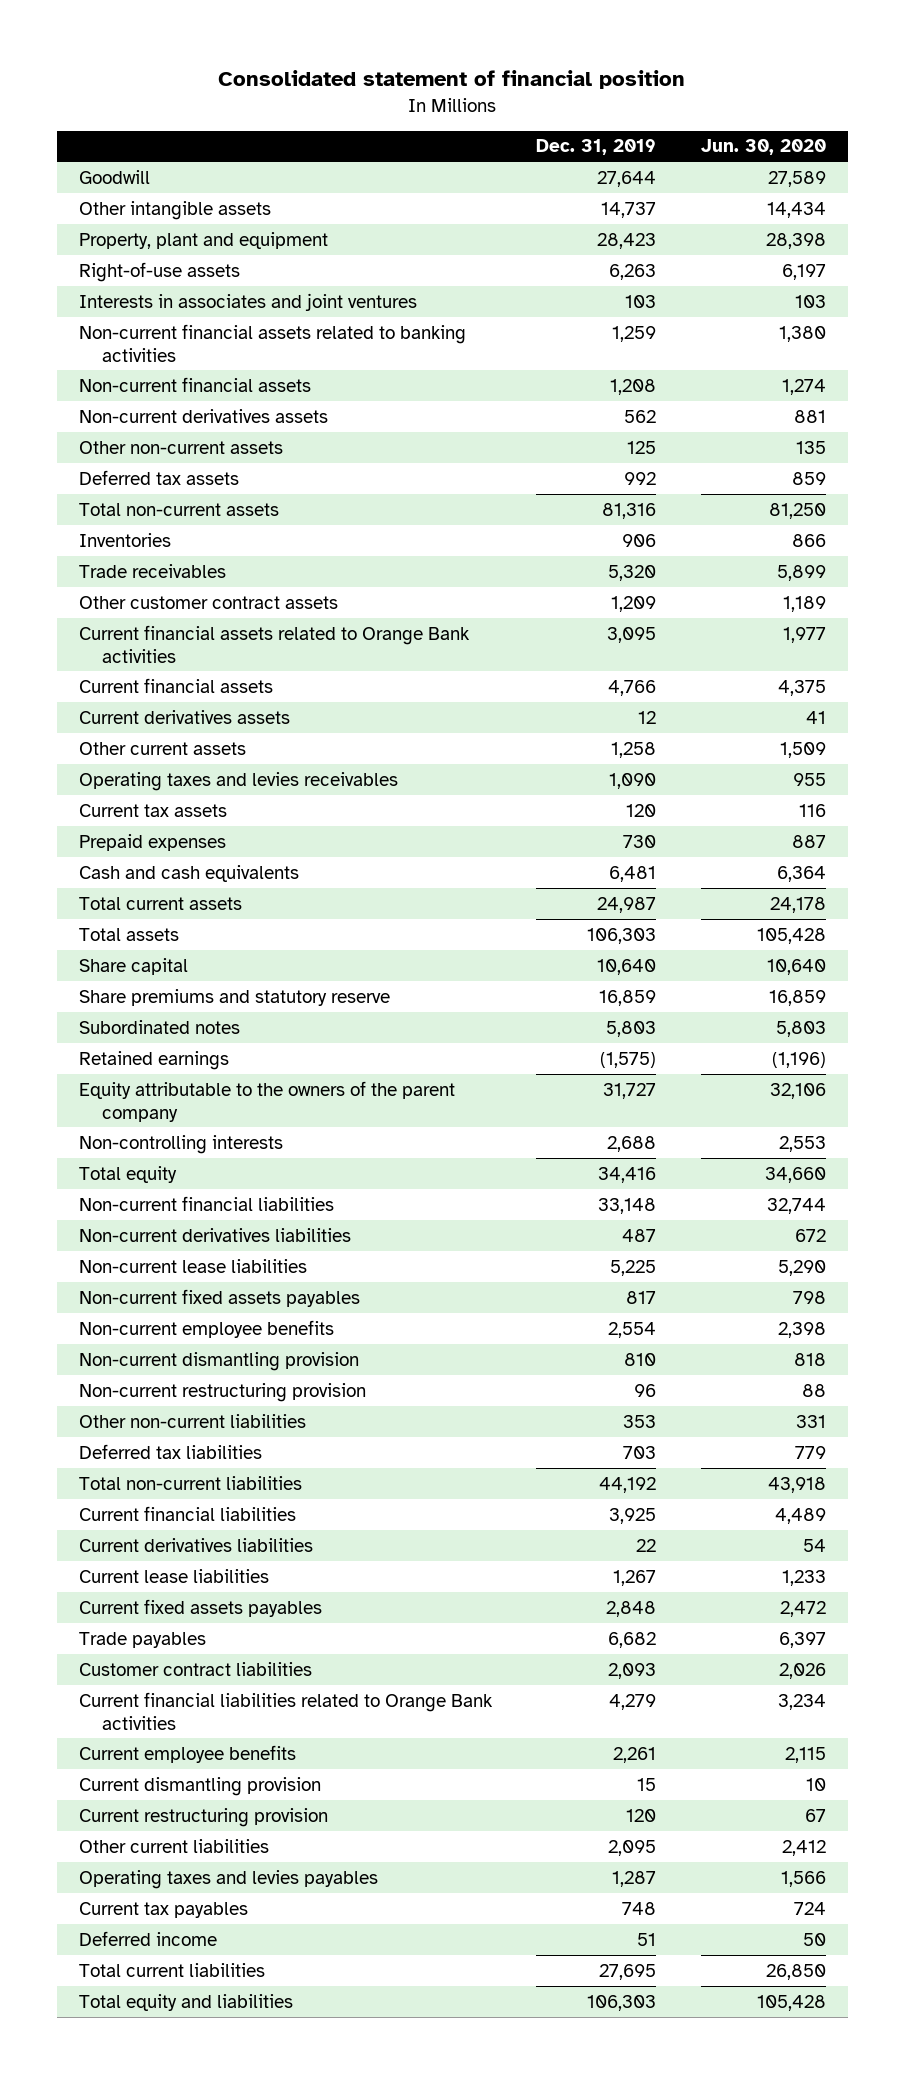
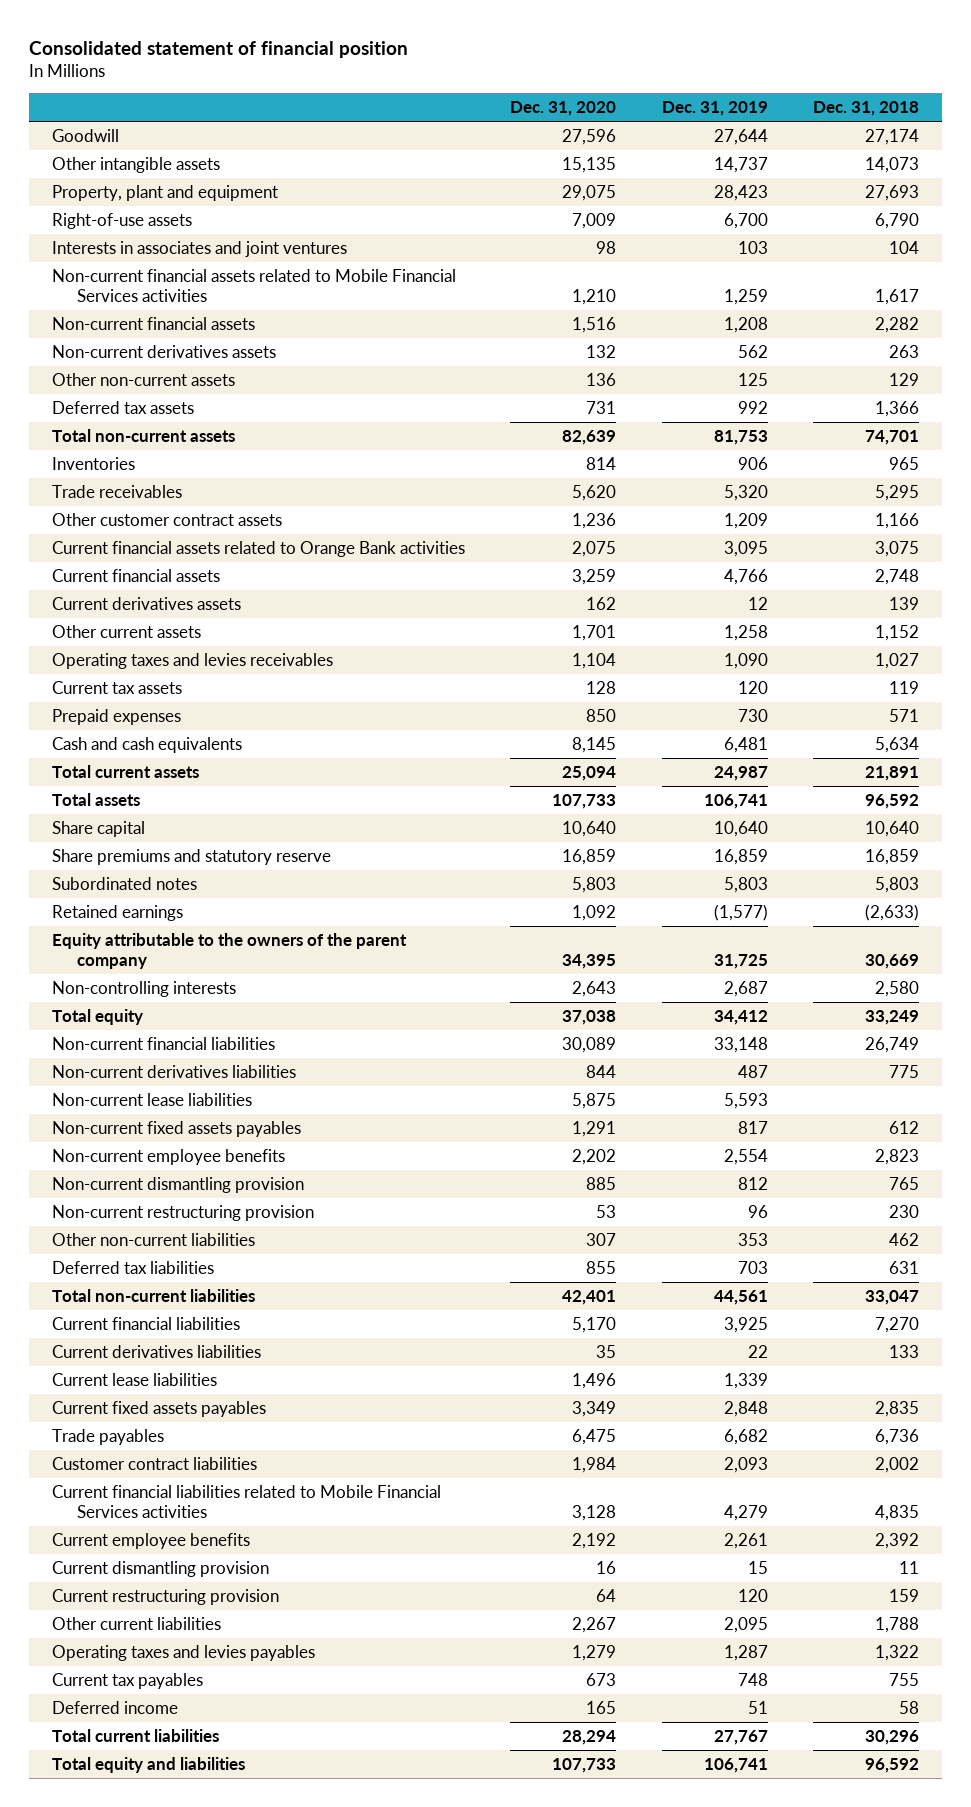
[700,139,826,156] Jun. 30, 2020 -> none
none -> [510,101,617,117] Dec. 31, 2020
none -> [813,101,920,117] Dec. 31, 2018
[609,263,657,280] 6,263 -> [723,212,768,229] 6,700
[79,323,467,362] Non-current financial assets related to banking activities -> [51,268,456,303] Non-current financial assets related to Mobile Financial Services activities
[602,502,657,519] 81,316 -> [713,429,768,445] 81,753
[587,927,657,944] 106,303 -> [703,793,768,809] 106,741
[600,1051,657,1068] (1,575) -> [713,903,768,921] (1,577)
[603,1082,657,1099] 31,727 -> [713,954,768,970] 31,725
[607,1135,657,1152] 2,688 -> [723,980,768,997] 2,687
[598,1166,657,1183] 34,416 -> [713,1009,768,1025] 34,412
[610,1259,657,1276] 5,225 -> [723,1092,768,1109] 5,593
[624,1352,657,1366] 810 -> [737,1176,768,1190] 812
[599,1476,657,1493] 44,192 -> [713,1289,768,1305] 44,561
[613,1569,657,1586] 1,267 -> [723,1372,768,1389] 1,339
[79,1691,494,1730] Current financial liabilities related to Orange Bank activities -> [51,1484,441,1519] Current financial liabilities related to Mobile Financial Services activities
[599,1963,657,1980] 27,695 -> [713,1729,768,1745] 27,767
[587,1994,657,2011] 106,303 -> [703,1757,768,1773] 106,741

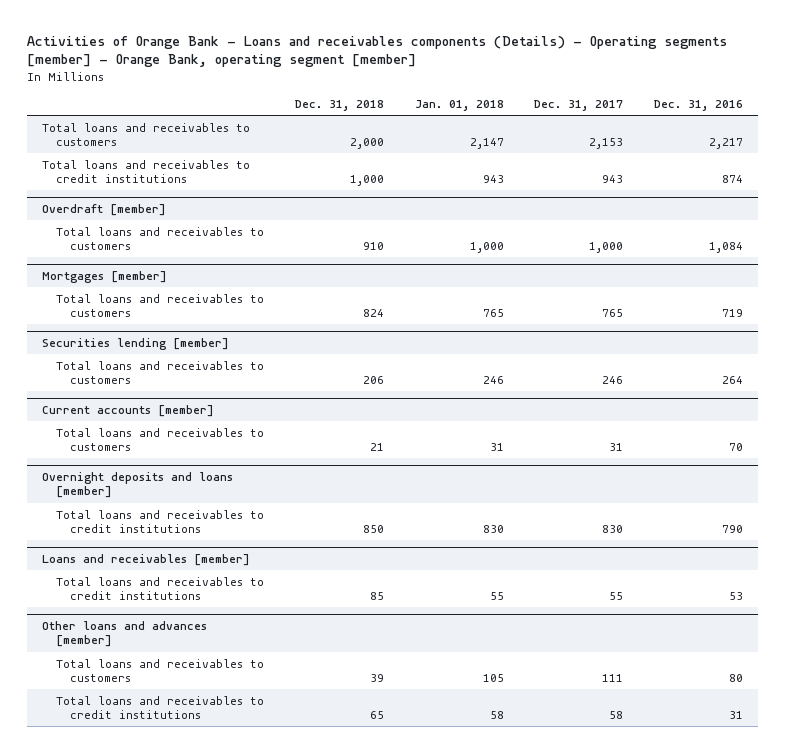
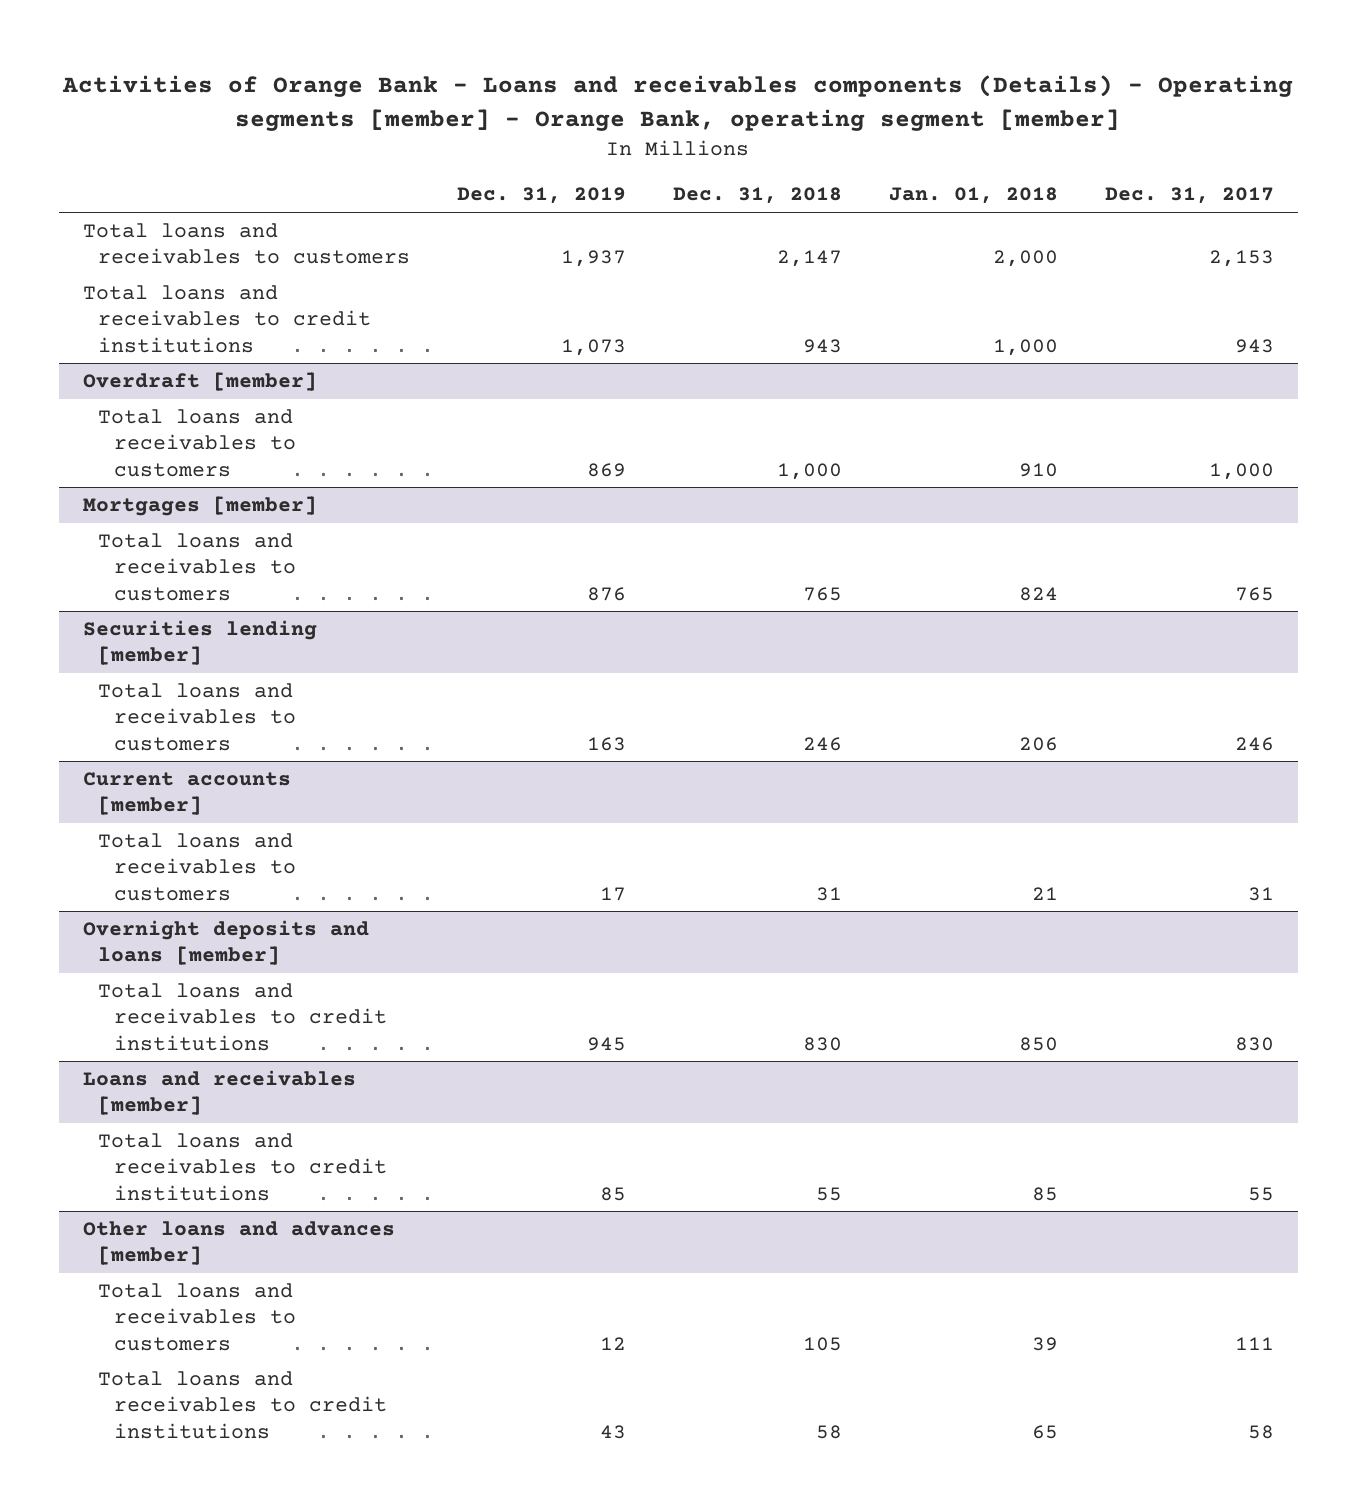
[654,100,744,112] Dec. 31, 2016 -> none
none -> [457,187,627,205] Dec. 31, 2019
[349,138,384,150] 2,000 -> [777,250,843,268] 2,147
[469,138,504,150] 2,147 -> [993,250,1059,268] 2,000
[349,175,384,187] 1,000 -> [803,338,843,353] 943
[482,175,504,184] 943 -> [993,338,1059,356] 1,000
[362,242,384,251] 910 -> [777,462,843,480] 1,000
[469,242,504,254] 1,000 -> [1019,462,1059,477] 910
[362,309,384,318] 824 -> [803,586,843,601] 765
[482,309,504,318] 765 -> [1019,586,1059,601] 824
[362,376,384,385] 206 -> [803,736,843,751] 246
[482,376,504,385] 246 -> [1019,736,1059,751] 206
[369,443,384,452] 21 -> [816,886,843,901] 31
[489,443,504,452] 31 -> [1032,886,1059,900] 21
[362,525,384,534] 850 -> [803,1036,843,1051] 830
[482,525,504,534] 830 -> [1019,1036,1059,1051] 850
[369,592,384,601] 85 -> [816,1186,843,1201] 55
[489,592,504,601] 55 -> [1032,1186,1059,1201] 85
[369,674,384,683] 39 -> [803,1336,843,1351] 105
[482,674,504,683] 105 -> [1032,1336,1059,1351] 39
[369,711,384,720] 65 -> [816,1424,843,1439] 58
[489,711,504,720] 58 -> [1032,1424,1059,1439] 65

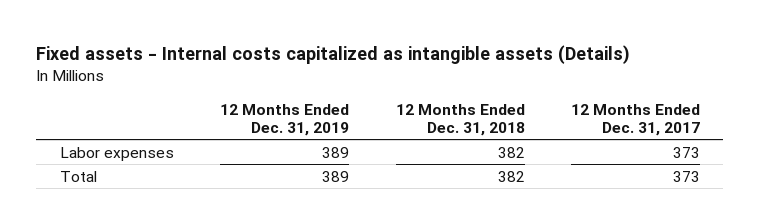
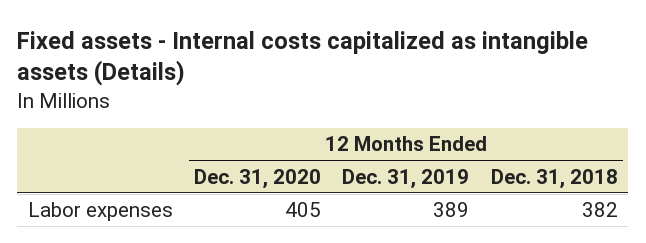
[571,103,701,136] 12 Months Ended Dec. 31, 2017 -> none
none -> [194,168,322,189] Dec. 31, 2020
[59,170,97,182] Total -> none

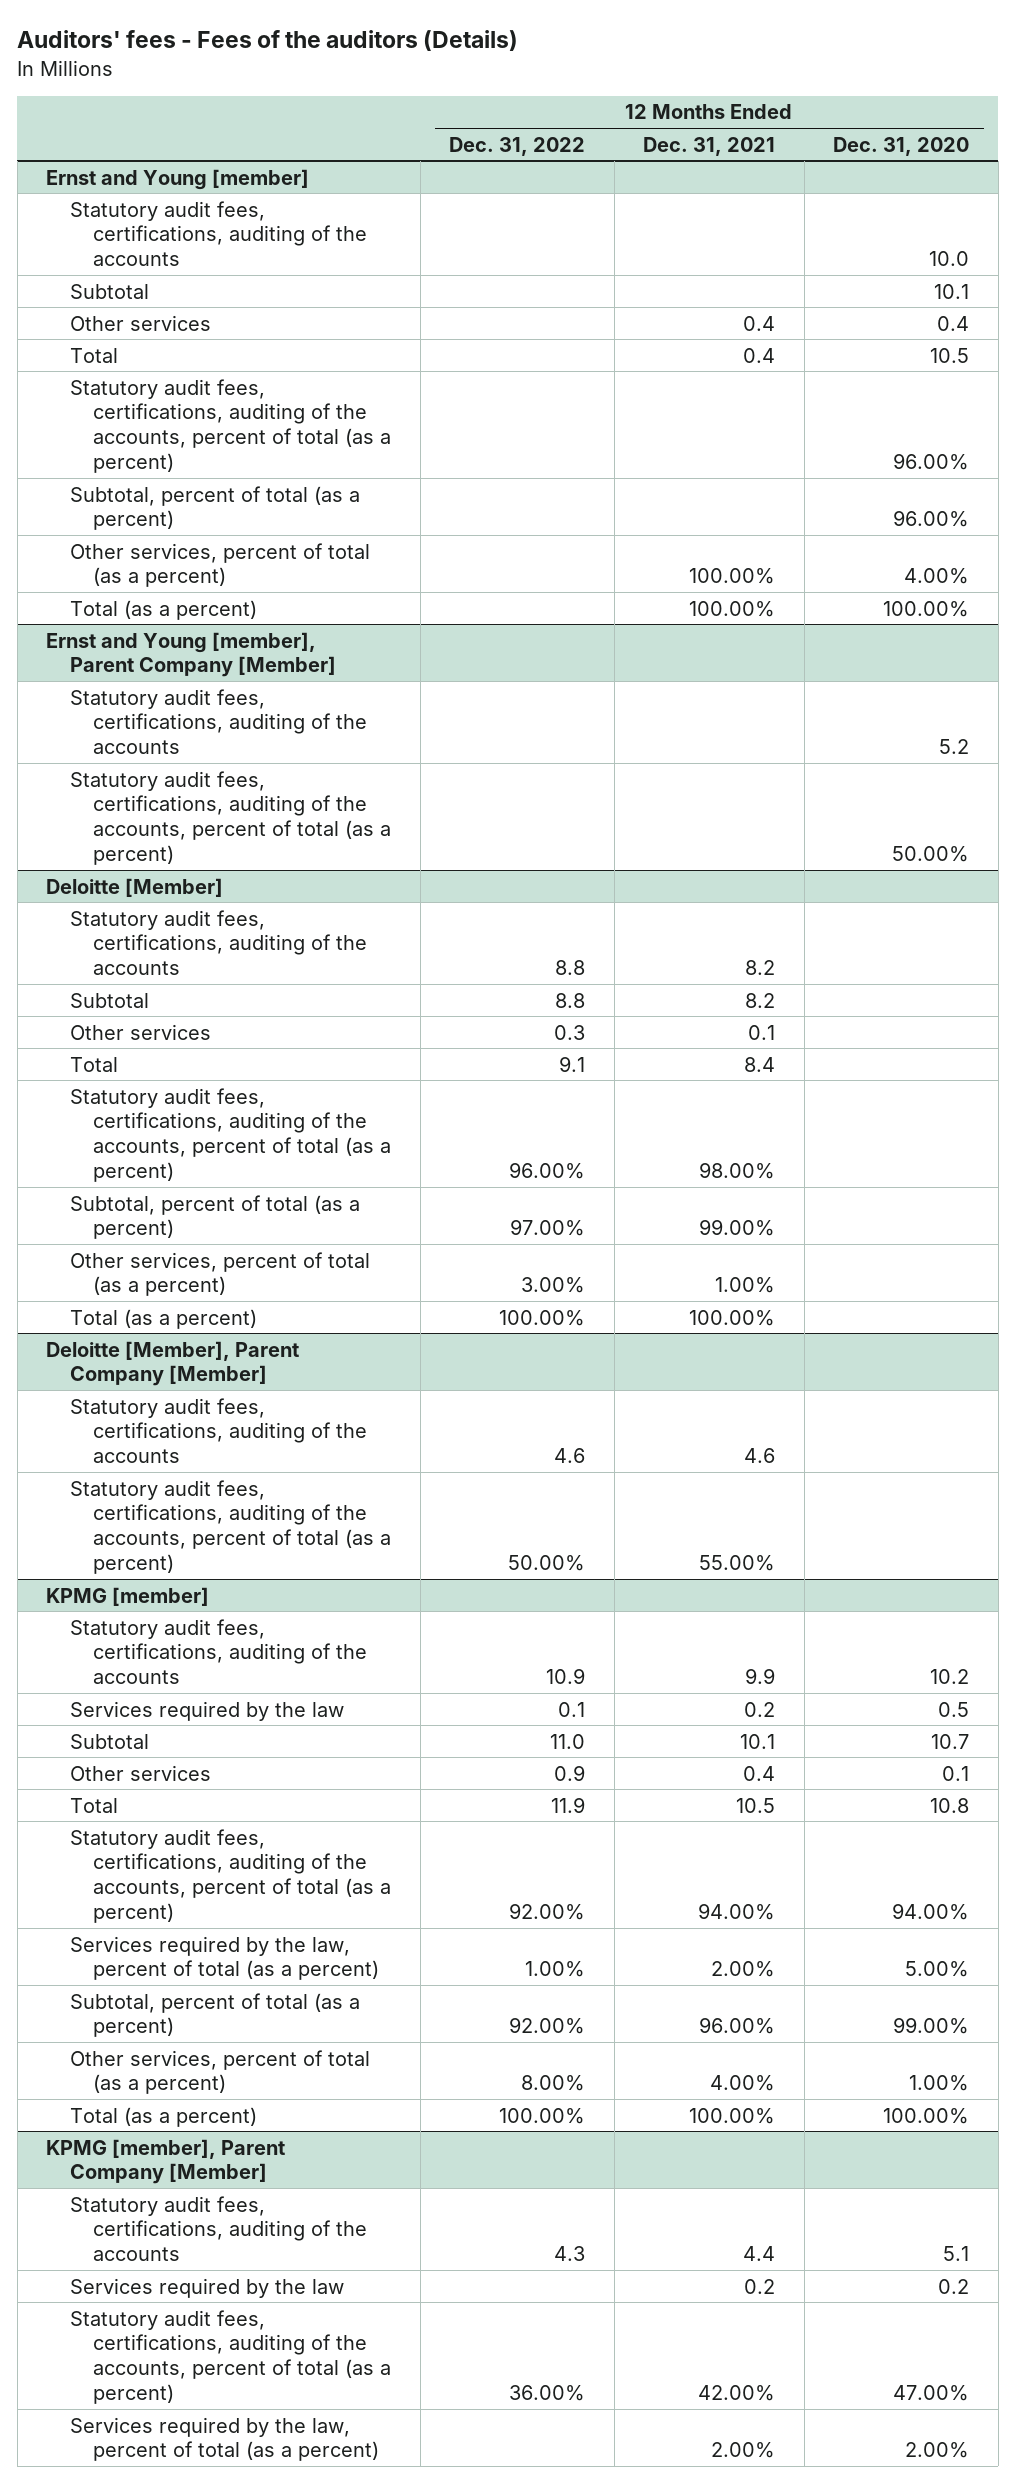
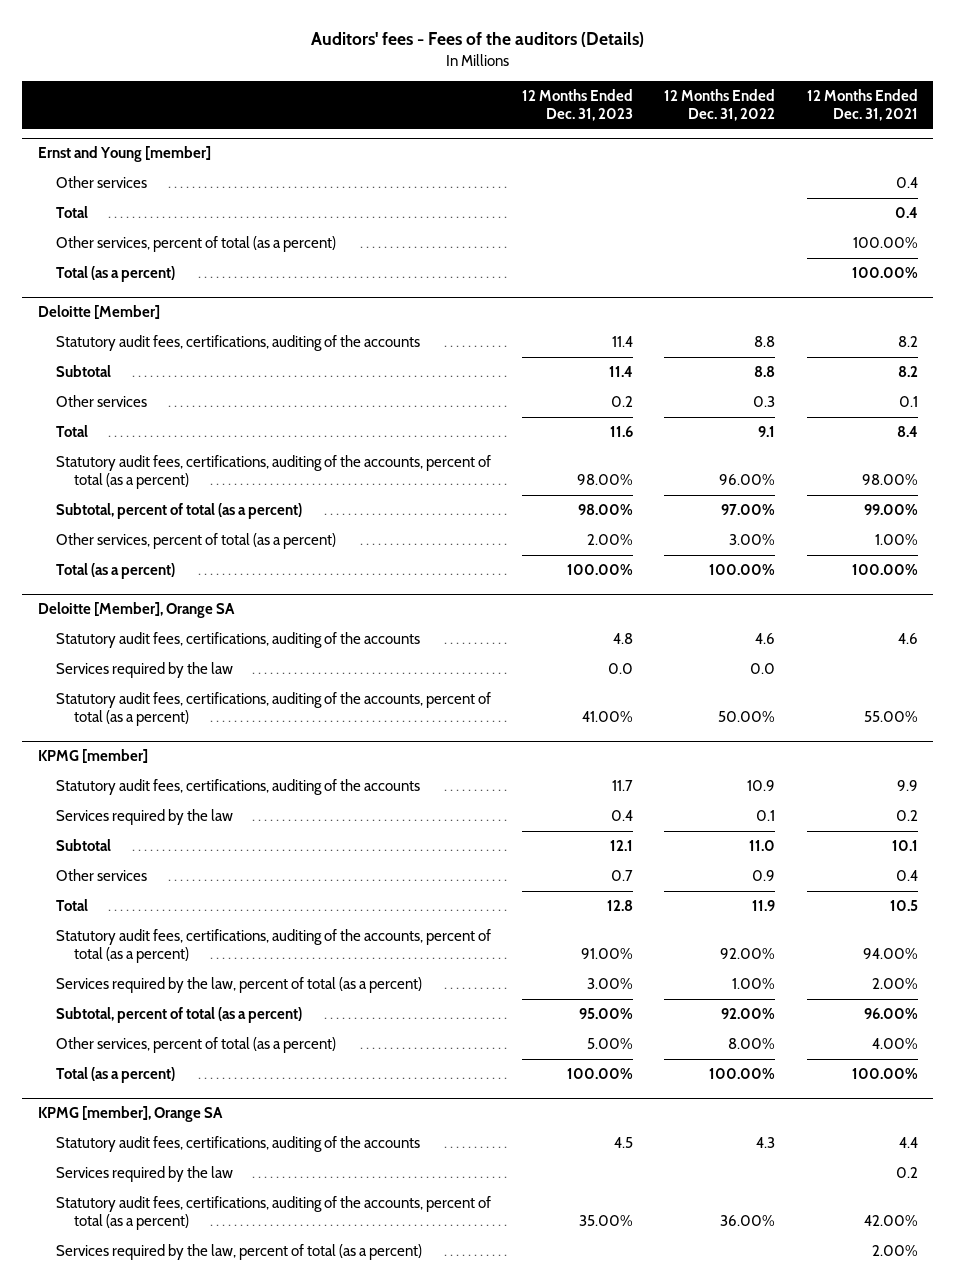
[833,136,970,156] Dec. 31, 2020 -> none
none -> [522,88,634,121] 12 Months Ended Dec. 31, 2023
[69,200,368,267] Statutory audit fees, certifications, auditing of the accounts -> none
[69,283,149,299] Subtotal -> none
[69,378,392,474] Statutory audit fees, certifications, auditing of the accounts, percent of total (as a percent) -> none
[69,485,360,531] Subtotal, percent of total (as a percent) -> none
[46,631,336,678] Ernst and Young [member], Parent Company [Member] -> none
[69,688,368,755] Statutory audit fees, certifications, auditing of the accounts -> none
[69,770,392,866] Statutory audit fees, certifications, auditing of the accounts, percent of total (as a percent) -> none
[46,1340,300,1387] Deloitte [Member], Parent Company [Member] -> none
none -> [37,602,235,619] Deloitte [Member], Orange SA
none -> [56,662,234,679] Services required by the law
[46,2138,286,2185] KPMG [member], Parent Company [Member] -> none
none -> [37,1106,223,1123] KPMG [member], Orange SA

